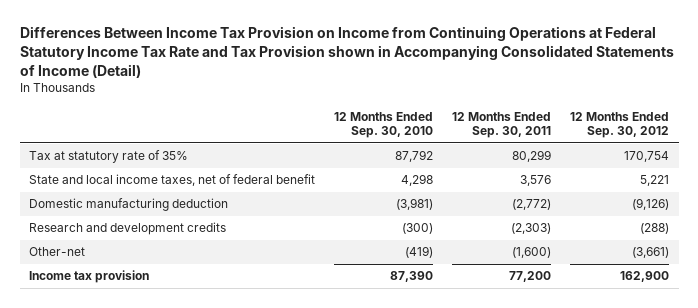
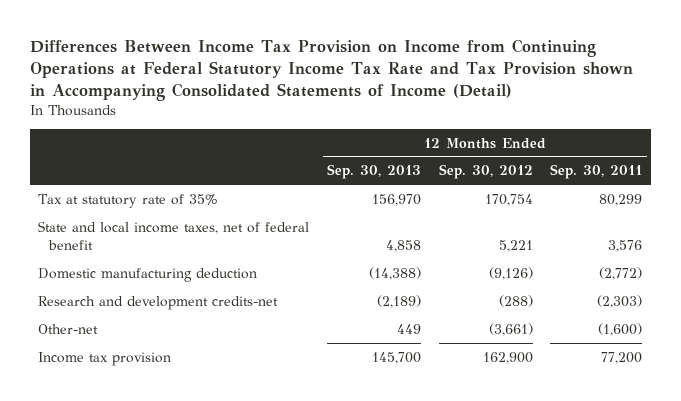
[334,111,434,139] 12 Months Ended Sep. 30, 2010 -> none
none -> [327,164,422,180] Sep. 30, 2013
[29,222,227,236] Research and development credits -> [38,295,279,310] Research and development credits-net

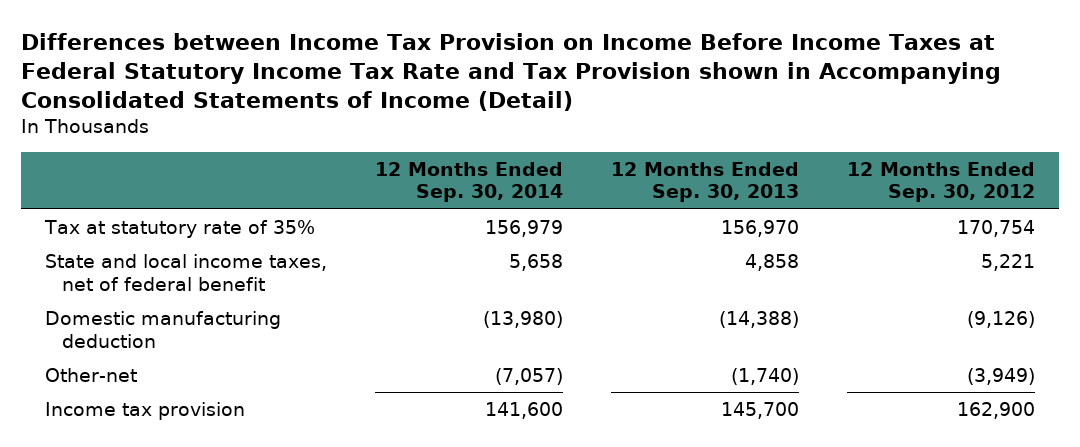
[29,38,633,101] Differences Between Income Tax Provision on Income from Continuing Operations at Federal Statutory Income Tax Rate and Tax Provision shown in Accompanying Consolidated Statements of Income (Detail) -> [21,33,1002,111] Differences between Income Tax Provision on Income Before Income Taxes at Federal Statutory Income Tax Rate and Tax Provision shown in Accompanying Consolidated Statements of Income (Detail)
[550,164,643,180] Sep. 30, 2011 -> none
none -> [375,161,564,203] 12 Months Ended Sep. 30, 2014
[38,295,279,310] Research and development credits-net -> none
[397,323,422,334] 449 -> [731,368,800,386] (1,740)
[488,322,533,336] (3,661) -> [967,368,1036,386] (3,949)

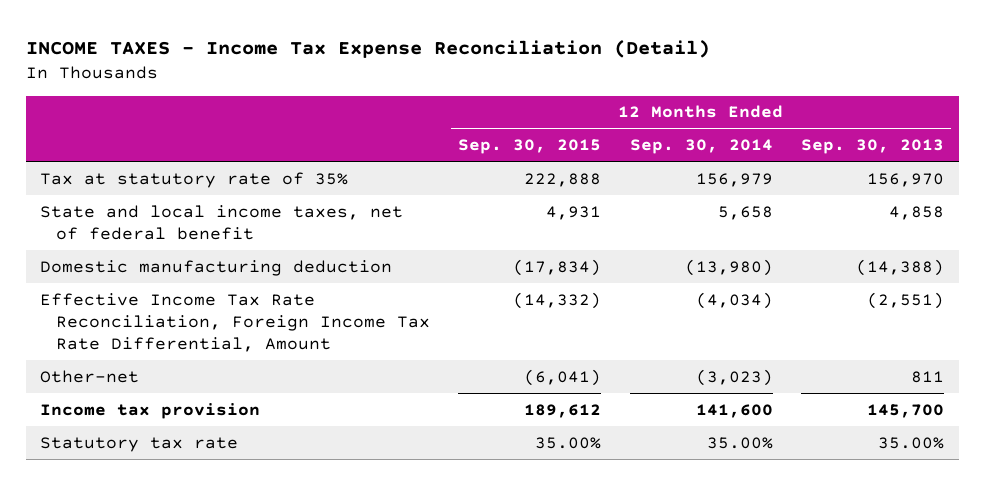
[21,33,1002,111] Differences between Income Tax Provision on Income Before Income Taxes at Federal Statutory Income Tax Rate and Tax Provision shown in Accompanying Consolidated Statements of Income (Detail) -> [26,39,711,58] INCOME TAXES - Income Tax Expense Reconciliation (Detail)
[847,161,1036,203] 12 Months Ended Sep. 30, 2012 -> none
none -> [458,139,602,155] Sep. 30, 2015
none -> [40,292,430,353] Effective Income Tax Rate Reconciliation, Foreign Income Tax Rate Differential, Amount
[495,368,564,386] (7,057) -> [695,368,773,386] (3,023)
[731,368,800,386] (1,740) -> [911,370,945,383] 811
none -> [40,436,239,452] Statutory tax rate

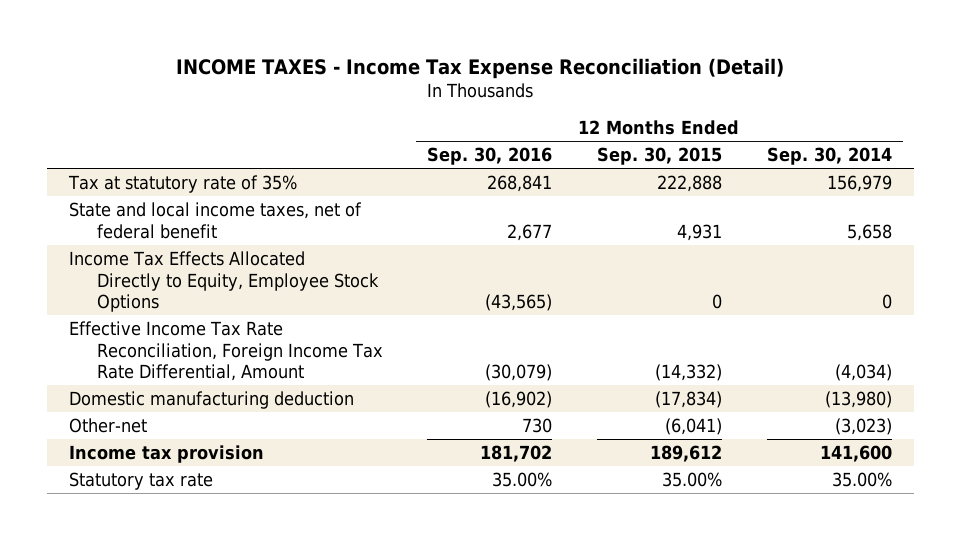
[801,139,945,155] Sep. 30, 2013 -> none
none -> [427,147,553,166] Sep. 30, 2016
none -> [68,250,379,313] Income Tax Effects Allocated Directly to Equity, Employee Stock Options
[40,259,393,276] Domestic manufacturing deduction -> [68,390,354,409] Domestic manufacturing deduction

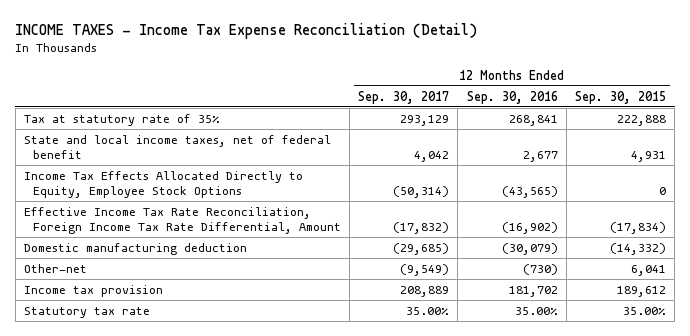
[766,147,892,166] Sep. 30, 2014 -> none
none -> [358,90,450,104] Sep. 30, 2017
[485,364,553,382] (30,079) -> [501,221,558,234] (16,902)
[654,364,722,382] (14,332) -> [609,221,666,234] (17,834)
[485,390,553,408] (16,902) -> [501,242,558,255] (30,079)
[654,390,722,408] (17,834) -> [609,242,666,255] (14,332)
[522,417,553,433] 730 -> [522,263,558,275] (730)
[664,417,722,435] (6,041) -> [630,264,666,276] 6,041

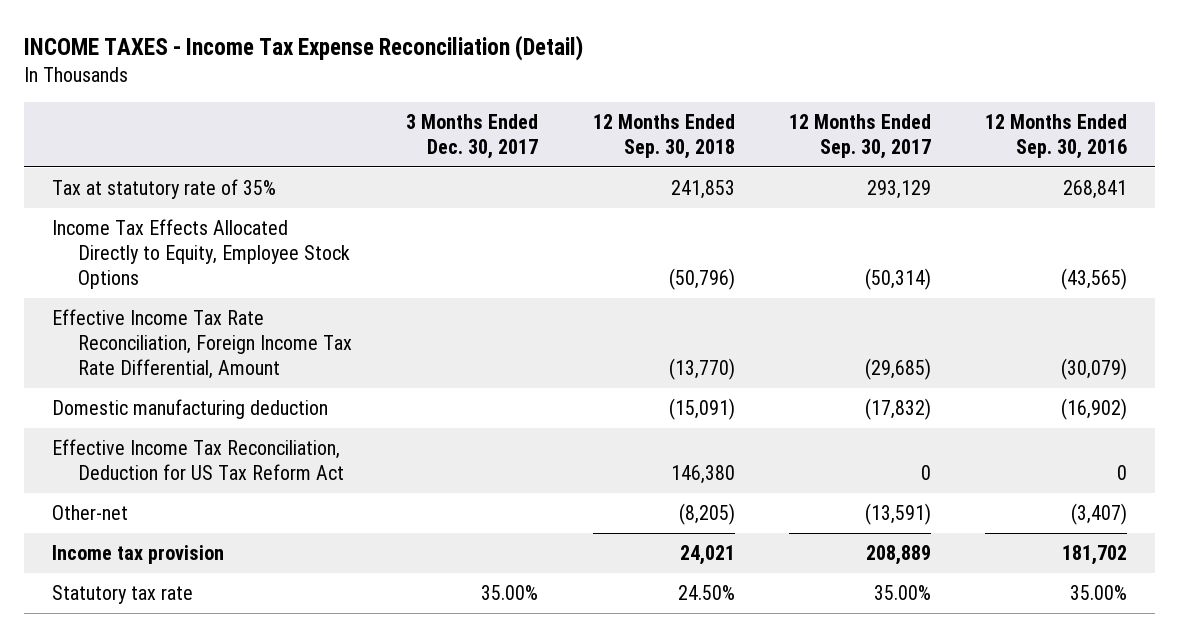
[574,90,666,104] Sep. 30, 2015 -> none
none -> [406,113,539,159] 3 Months Ended Dec. 30, 2017
none -> [592,113,735,159] 12 Months Ended Sep. 30, 2018
[23,134,331,159] State and local income taxes, net of federal benefit -> none
[393,221,450,234] (17,832) -> [864,357,931,380] (29,685)
[501,221,558,234] (16,902) -> [1061,357,1128,380] (30,079)
[393,242,450,255] (29,685) -> [864,398,931,421] (17,832)
[501,242,558,255] (30,079) -> [1061,398,1128,421] (16,902)
none -> [51,439,344,480] Effective Income Tax Reconciliation, Deduction for US Tax Reform Act
[400,263,450,276] (9,549) -> [864,503,931,526] (13,591)
[522,263,558,275] (730) -> [1071,503,1128,526] (3,407)

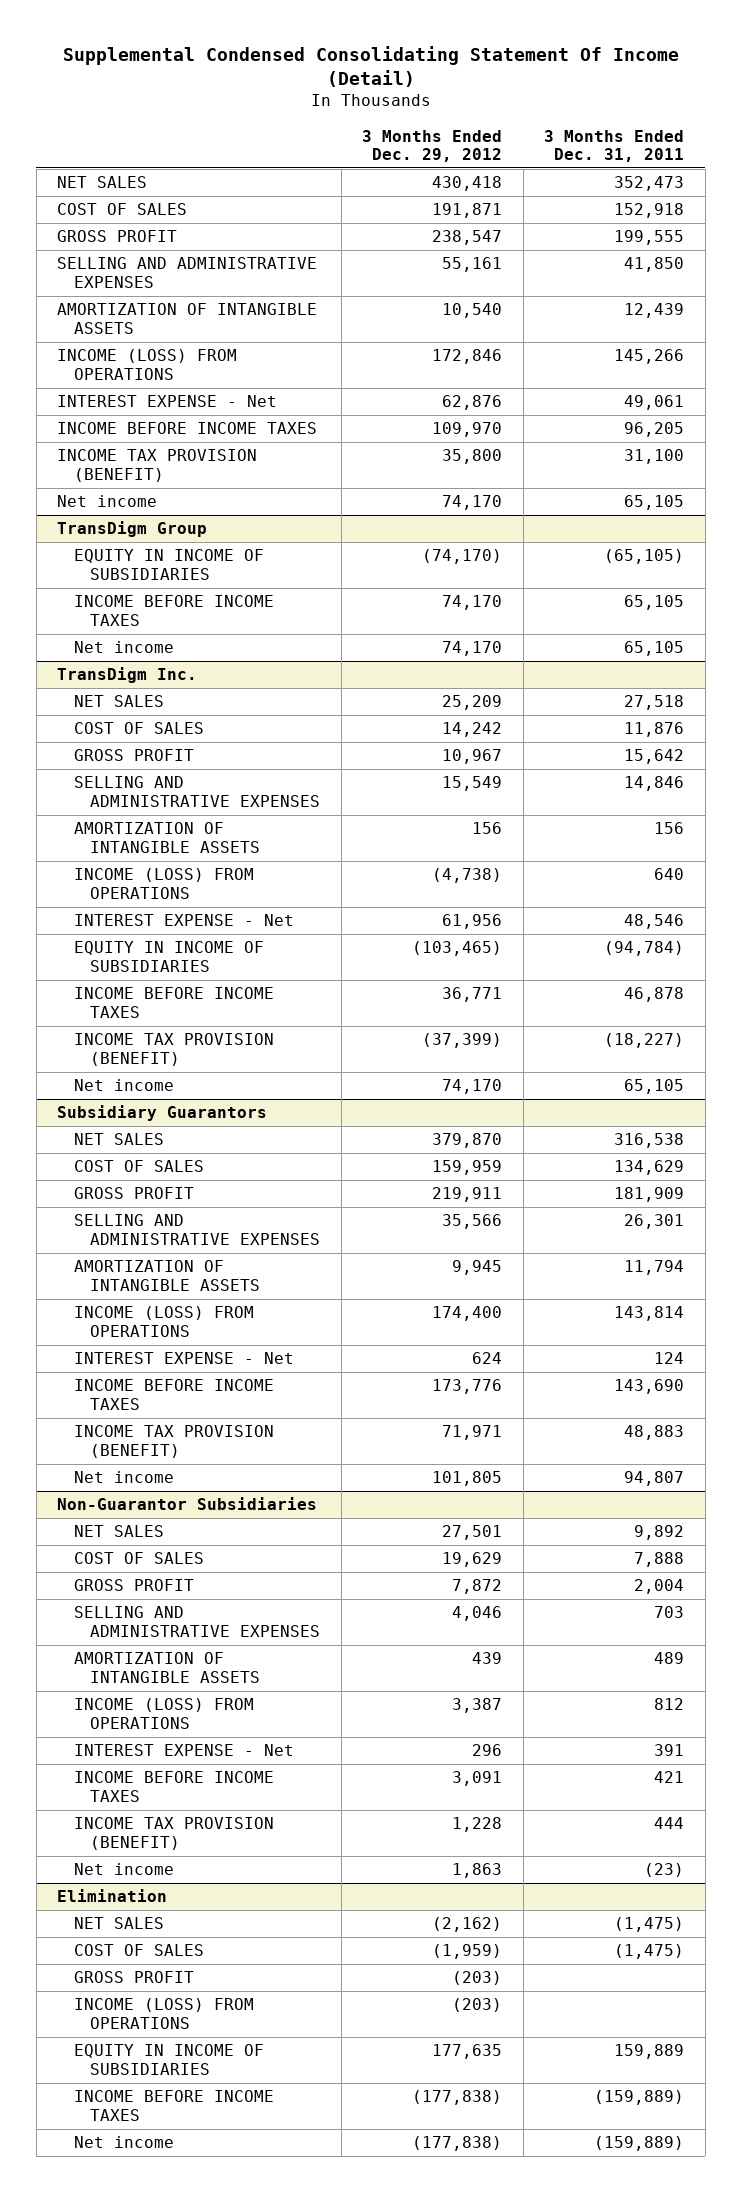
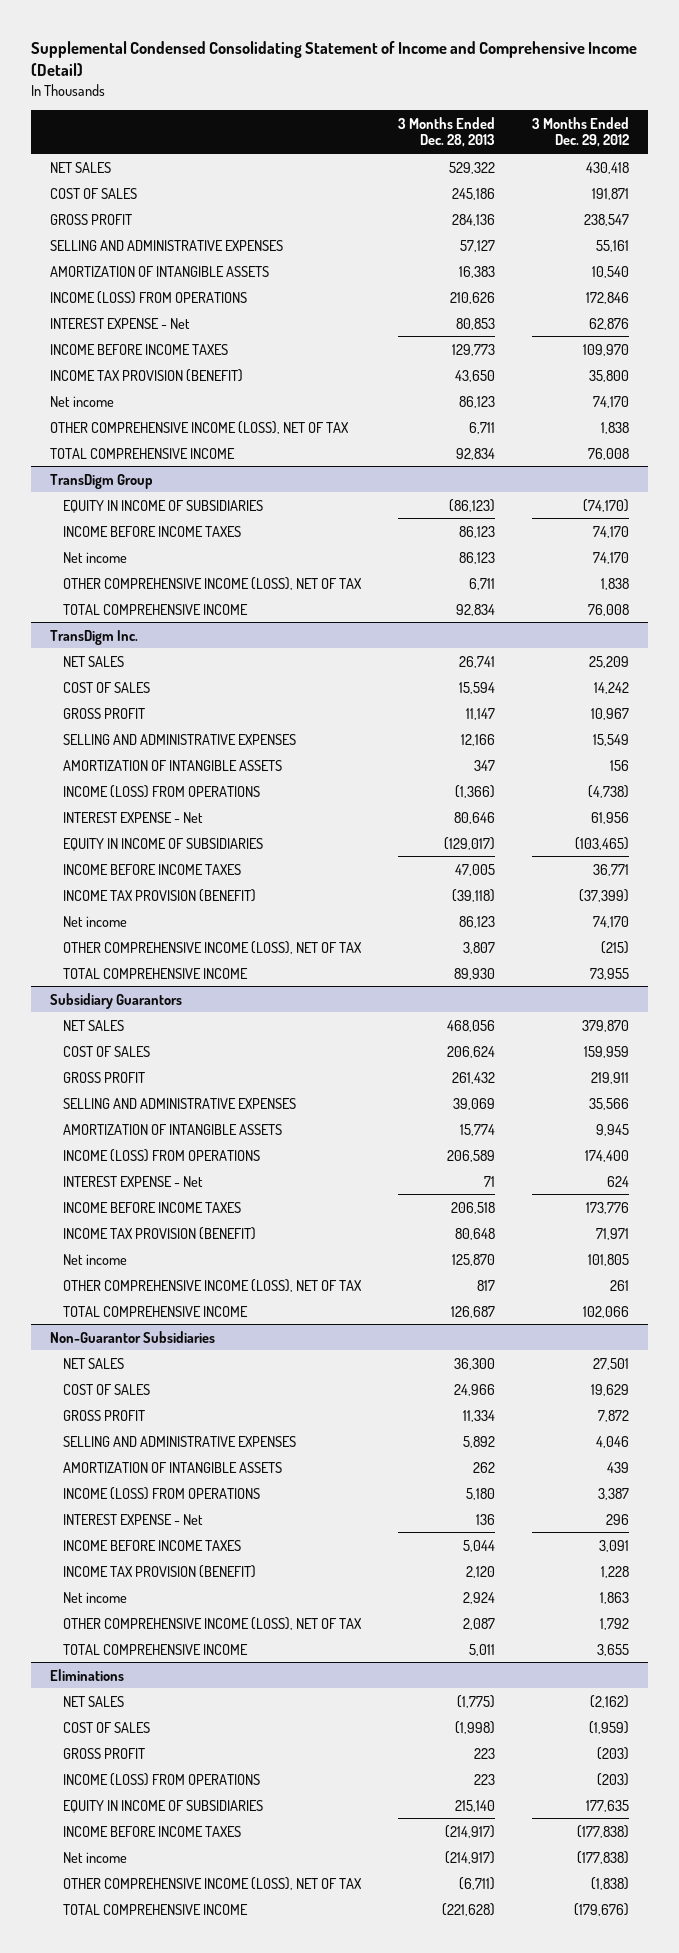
[62,45,679,88] Supplemental Condensed Consolidating Statement Of Income (Detail) -> [31,40,638,77] Supplemental Condensed Consolidating Statement of Income and Comprehensive Income (Detail)
[544,129,685,162] 3 Months Ended Dec. 31, 2011 -> none
none -> [397,116,495,148] 3 Months Ended Dec. 28, 2013
none -> [50,420,350,434] OTHER COMPREHENSIVE INCOME (LOSS), NET OF TAX
none -> [50,447,236,459] TOTAL COMPREHENSIVE INCOME
none -> [62,576,362,590] OTHER COMPREHENSIVE INCOME (LOSS), NET OF TAX
none -> [62,603,248,615] TOTAL COMPREHENSIVE INCOME
none -> [62,940,362,954] OTHER COMPREHENSIVE INCOME (LOSS), NET OF TAX
none -> [62,967,248,979] TOTAL COMPREHENSIVE INCOME
none -> [62,1278,362,1292] OTHER COMPREHENSIVE INCOME (LOSS), NET OF TAX
none -> [62,1305,248,1317] TOTAL COMPREHENSIVE INCOME
none -> [62,1616,362,1630] OTHER COMPREHENSIVE INCOME (LOSS), NET OF TAX
none -> [62,1643,248,1655] TOTAL COMPREHENSIVE INCOME
[57,1889,168,1903] Elimination -> [50,1668,125,1681] Eliminations
none -> [62,1876,362,1890] OTHER COMPREHENSIVE INCOME (LOSS), NET OF TAX
none -> [62,1903,248,1915] TOTAL COMPREHENSIVE INCOME

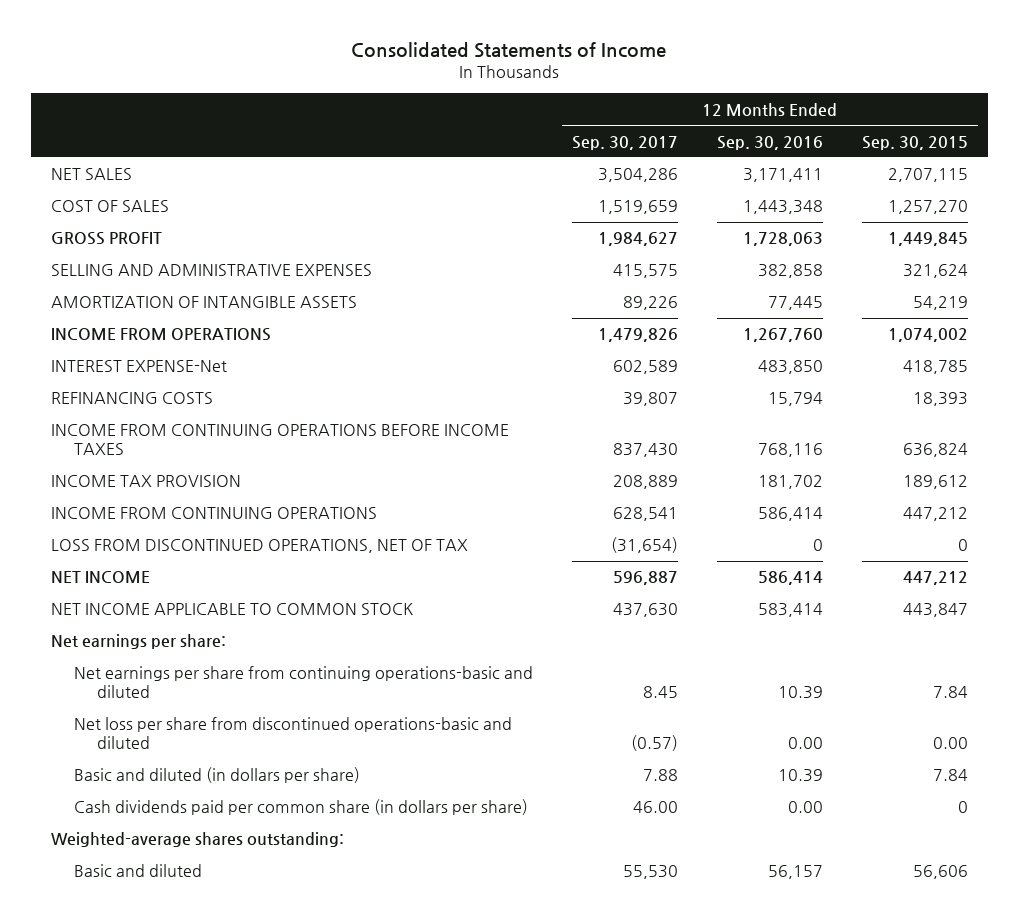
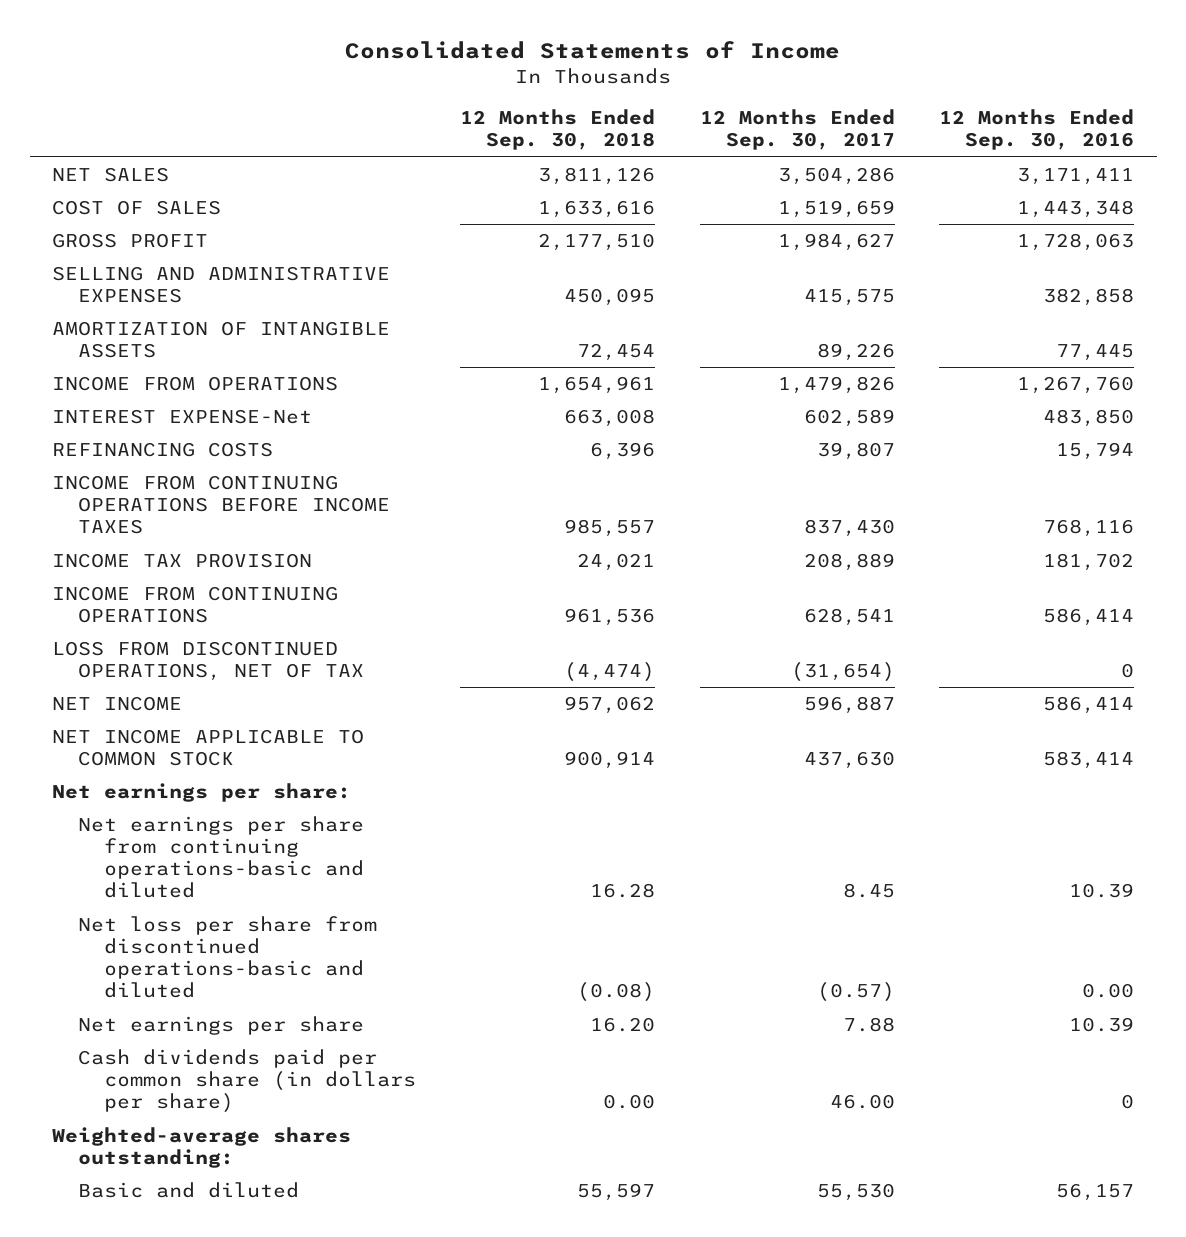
[862,135,969,150] Sep. 30, 2015 -> none
none -> [460,109,656,151] 12 Months Ended Sep. 30, 2018
[73,767,360,784] Basic and diluted (in dollars per share) -> [77,1016,364,1036] Net earnings per share
[788,801,824,814] 0.00 -> [1121,1094,1135,1110] 0

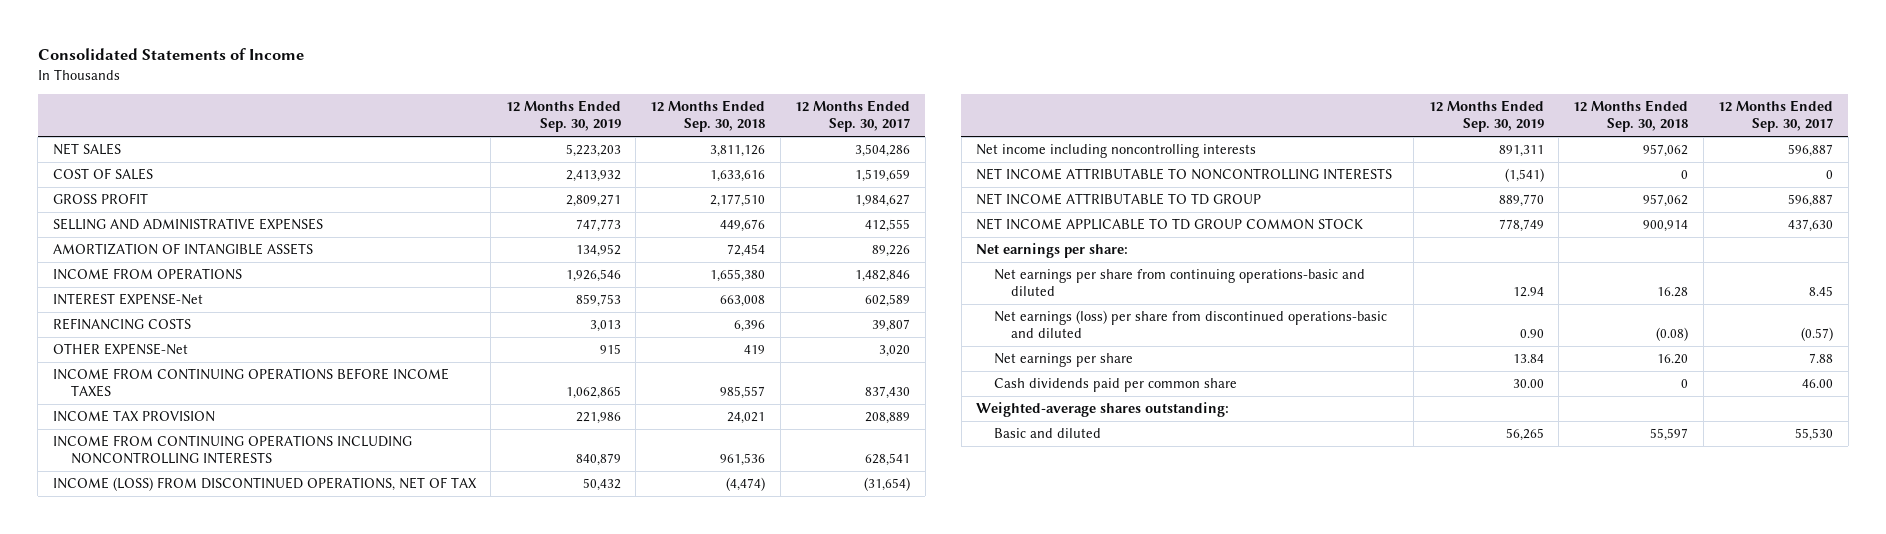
[939,109,1135,151] 12 Months Ended Sep. 30, 2016 -> none
none -> [505,100,621,133] 12 Months Ended Sep. 30, 2019
[564,288,656,307] 450,095 -> [720,219,766,233] 449,676
[803,289,895,307] 415,575 -> [865,219,911,233] 412,555
[538,376,656,395] 1,654,961 -> [710,269,766,283] 1,655,380
[777,376,895,395] 1,479,826 -> [855,270,911,283] 1,482,846
none -> [52,343,188,356] OTHER EXPENSE-Net
[51,586,338,624] INCOME FROM CONTINUING OPERATIONS -> [52,435,412,465] INCOME FROM CONTINUING OPERATIONS INCLUDING NONCONTROLLING INTERESTS
[51,641,364,682] LOSS FROM DISCONTINUED OPERATIONS, NET OF TAX -> [52,477,477,492] INCOME (LOSS) FROM DISCONTINUED OPERATIONS, NET OF TAX
none -> [975,144,1256,159] Net income including noncontrolling interests
none -> [975,168,1392,181] NET INCOME ATTRIBUTABLE TO NONCONTROLLING INTERESTS
[51,696,182,712] NET INCOME -> [975,193,1261,206] NET INCOME ATTRIBUTABLE TO TD GROUP
[51,729,364,767] NET INCOME APPLICABLE TO COMMON STOCK -> [975,218,1363,231] NET INCOME APPLICABLE TO TD GROUP COMMON STOCK
[77,916,377,999] Net loss per share from discontinued operations-basic and diluted -> [993,310,1387,339] Net earnings (loss) per share from discontinued operations-basic and diluted
[77,1049,416,1114] Cash dividends paid per common share (in dollars per share) -> [993,378,1237,393] Cash dividends paid per common share
[603,1094,656,1110] 0.00 -> [1681,379,1689,389] 0

